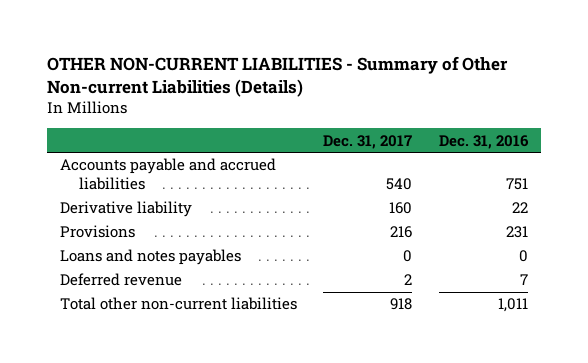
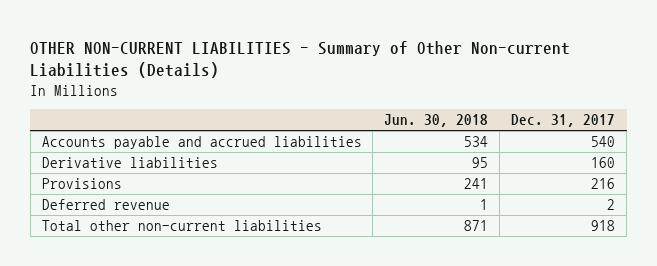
[438,134,529,149] Dec. 31, 2016 -> none
none -> [384,114,489,128] Jun. 30, 2018
[59,201,192,218] Derivative liability -> [41,156,218,168] Derivative liabilities
[59,249,241,266] Loans and notes payables -> none

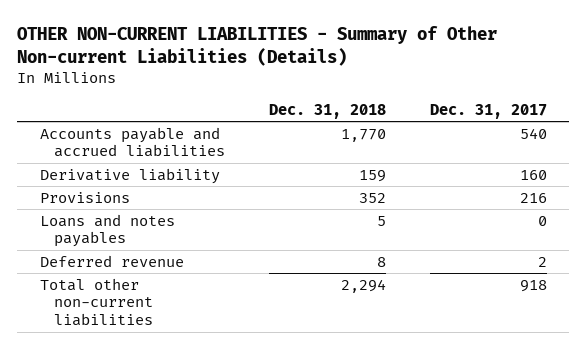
[384,114,489,128] Jun. 30, 2018 -> none
none -> [269,103,387,119] Dec. 31, 2018
[41,156,218,168] Derivative liabilities -> [39,167,220,184] Derivative liability
none -> [39,213,175,248] Loans and notes payables

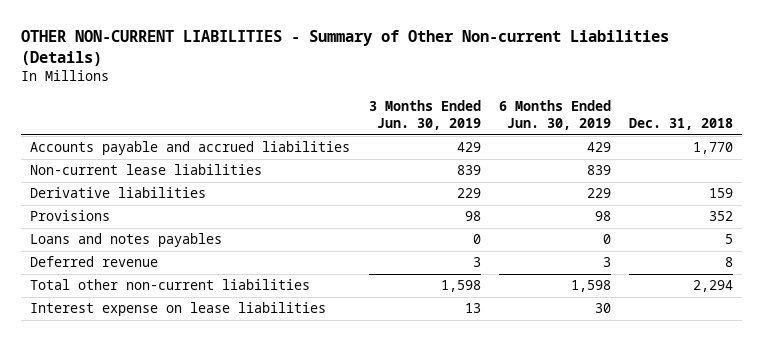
[430,103,548,119] Dec. 31, 2017 -> none
none -> [368,100,481,131] 3 Months Ended Jun. 30, 2019
none -> [498,100,611,131] 6 Months Ended Jun. 30, 2019
none -> [30,164,263,176] Non-current lease liabilities
[39,167,220,184] Derivative liability -> [30,187,207,199] Derivative liabilities
none -> [30,302,327,317] Interest expense on lease liabilities

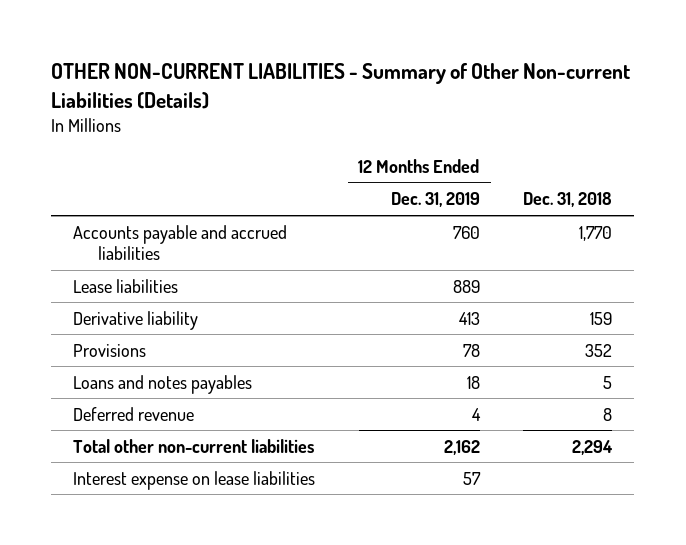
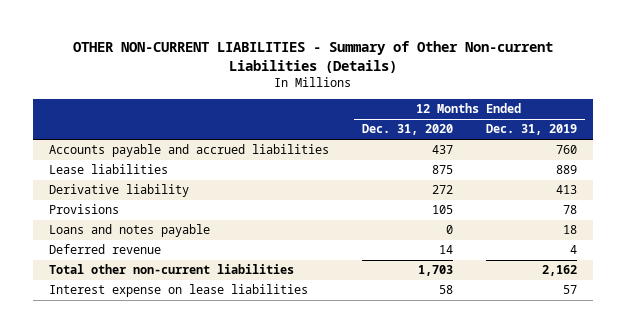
[523,192,613,208] Dec. 31, 2018 -> none
none -> [362,124,454,136] Dec. 31, 2020
[73,374,253,394] Loans and notes payables -> [49,224,211,238] Loans and notes payable

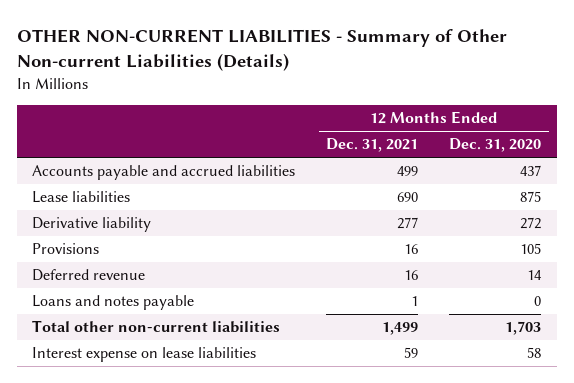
[485,124,577,136] Dec. 31, 2019 -> none
none -> [326,138,419,153] Dec. 31, 2021
[49,224,211,238] Loans and notes payable -> [32,295,195,311] Loans and notes payable

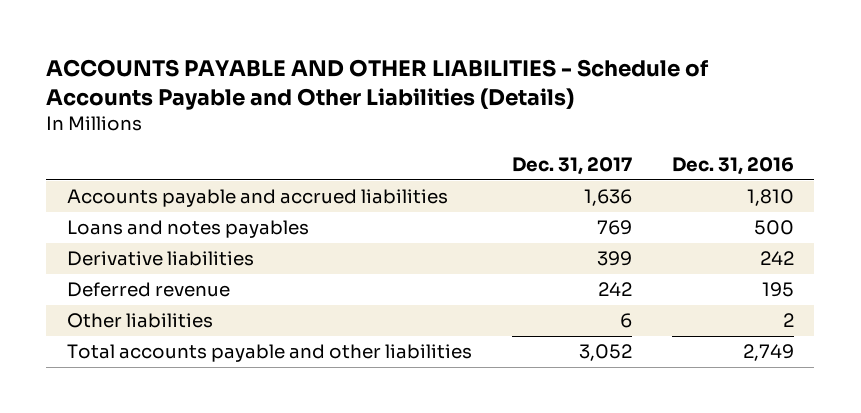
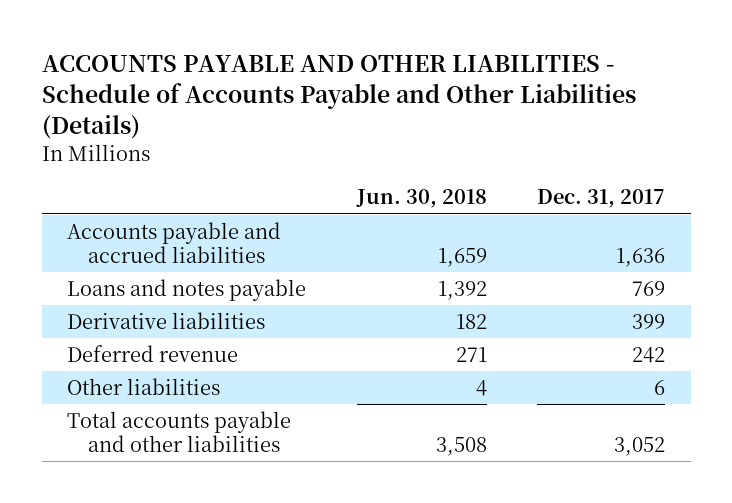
[672,157,795,176] Dec. 31, 2016 -> none
none -> [355,189,487,209] Jun. 30, 2018
[66,220,309,239] Loans and notes payables -> [66,278,306,301] Loans and notes payable

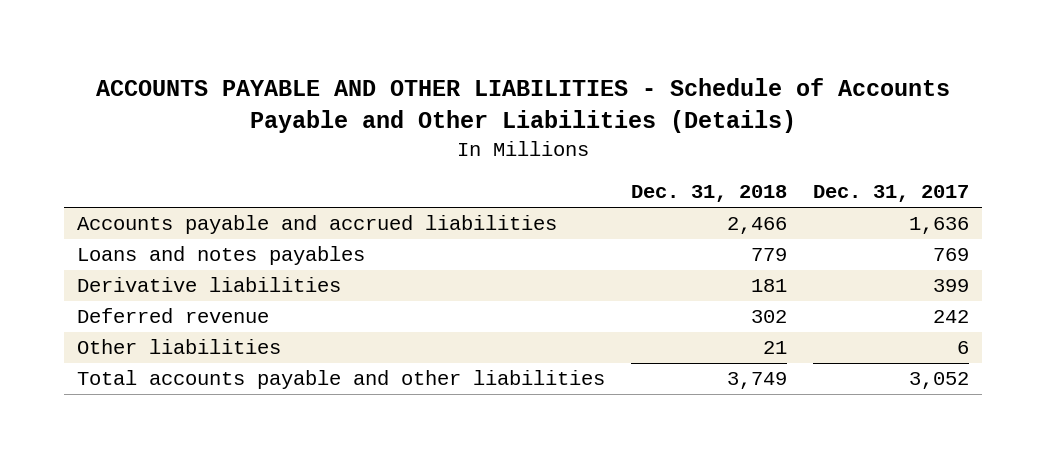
[355,189,487,209] Jun. 30, 2018 -> none
none -> [630,185,787,203] Dec. 31, 2018
[66,278,306,301] Loans and notes payable -> [76,246,365,266] Loans and notes payables

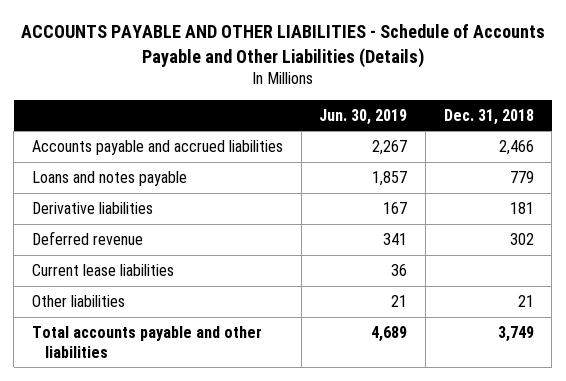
[812,185,969,203] Dec. 31, 2017 -> none
none -> [319,108,408,125] Jun. 30, 2019
[76,246,365,266] Loans and notes payables -> [31,170,187,186] Loans and notes payable
none -> [31,263,174,276] Current lease liabilities

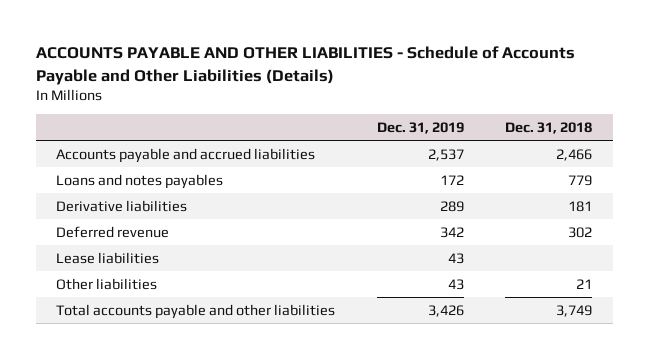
[319,108,408,125] Jun. 30, 2019 -> none
none -> [376,122,464,135] Dec. 31, 2019
[31,170,187,186] Loans and notes payable -> [56,173,224,189] Loans and notes payables
[31,263,174,276] Current lease liabilities -> [56,251,160,264] Lease liabilities

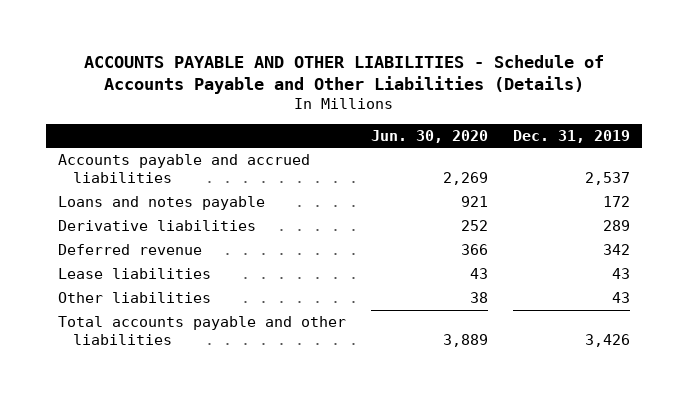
[505,122,593,135] Dec. 31, 2018 -> none
none -> [370,129,488,143] Jun. 30, 2020
[56,173,224,189] Loans and notes payables -> [58,196,266,211] Loans and notes payable

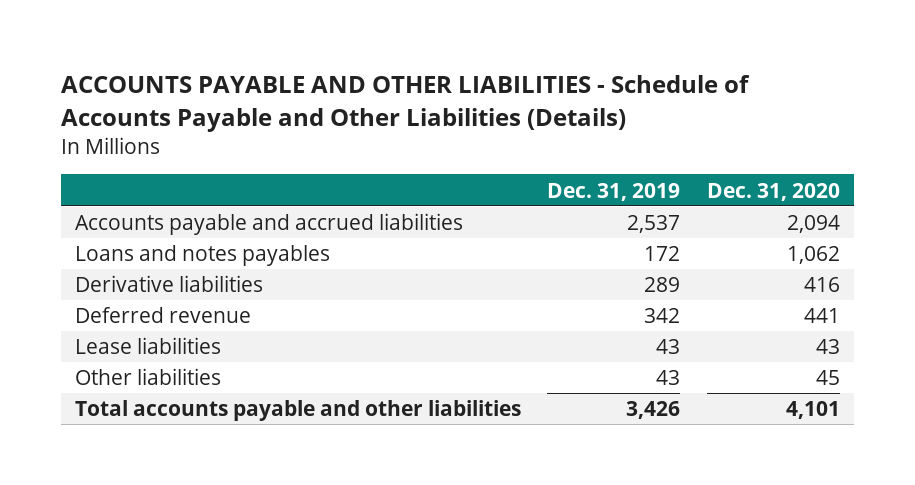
[370,129,488,143] Jun. 30, 2020 -> none
none -> [707,182,841,201] Dec. 31, 2020
[58,196,266,211] Loans and notes payable -> [74,245,330,267] Loans and notes payables

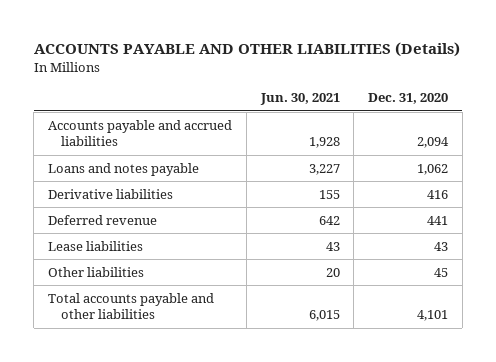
[61,75,751,132] ACCOUNTS PAYABLE AND OTHER LIABILITIES - Schedule of Accounts Payable and Other Liabilities (Details) -> [33,42,460,58] ACCOUNTS PAYABLE AND OTHER LIABILITIES (Details)
[547,182,681,201] Dec. 31, 2019 -> none
none -> [259,93,340,106] Jun. 30, 2021
[74,245,330,267] Loans and notes payables -> [48,162,200,176] Loans and notes payable

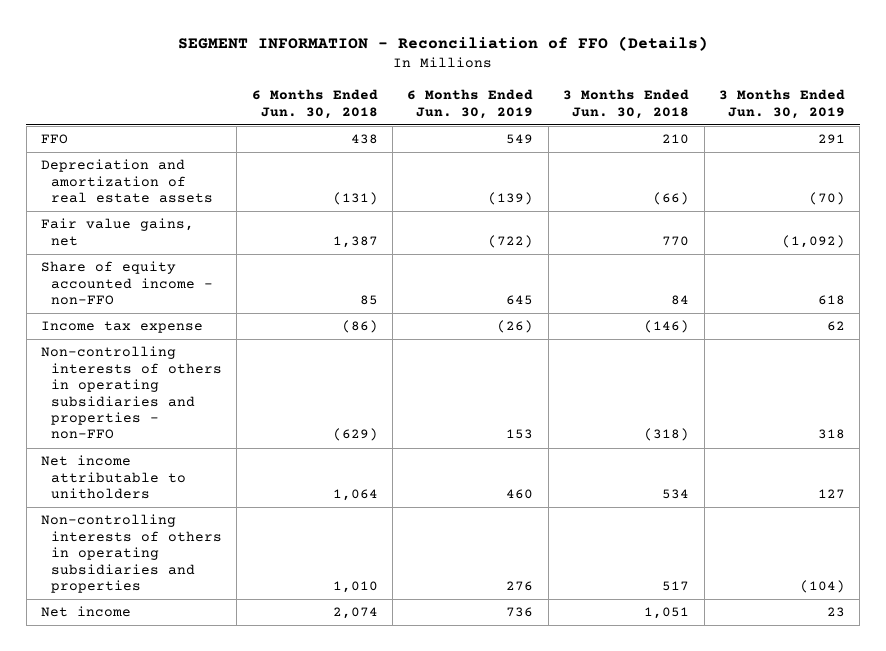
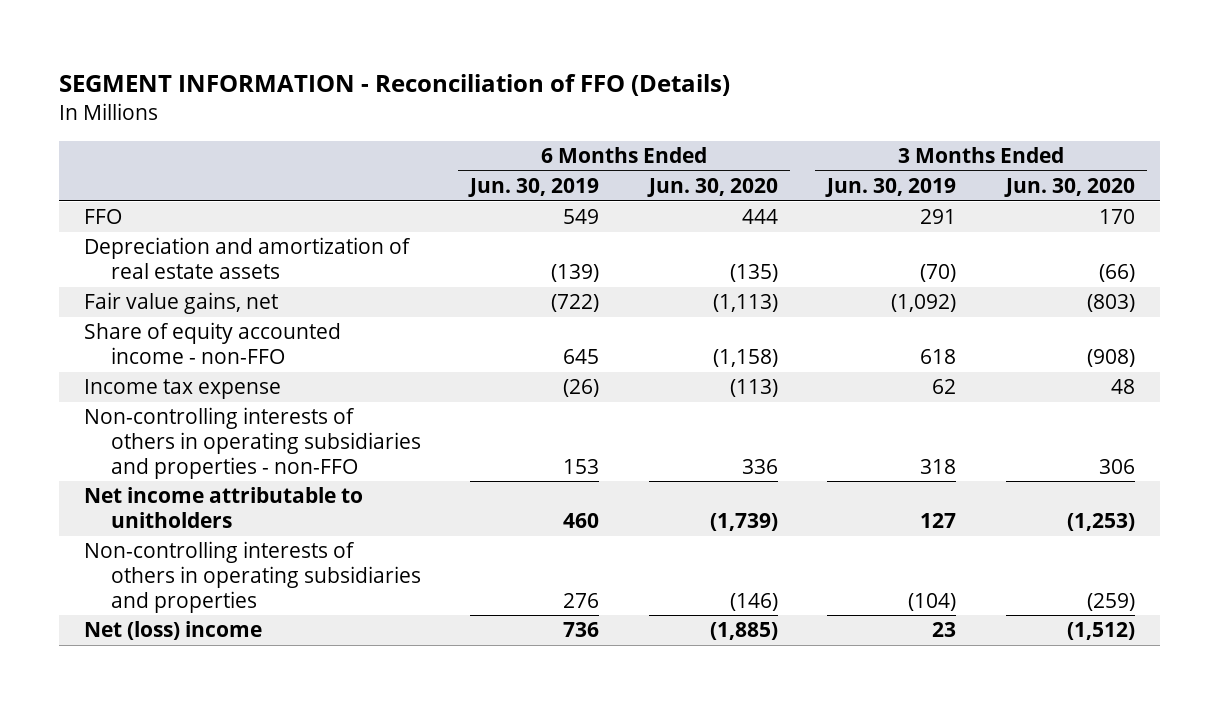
[251,89,378,119] 6 Months Ended Jun. 30, 2018 -> none
[563,89,690,119] 3 Months Ended Jun. 30, 2018 -> none
none -> [646,178,778,198] Jun. 30, 2020
none -> [1003,178,1135,198] Jun. 30, 2020
[40,606,131,618] Net income -> [84,621,263,641] Net (loss) income

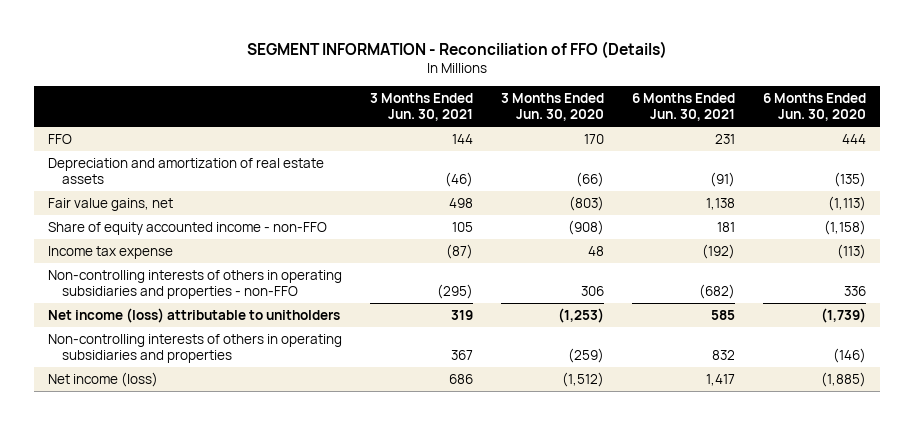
[468,178,600,198] Jun. 30, 2019 -> none
[825,178,957,198] Jun. 30, 2019 -> none
none -> [369,93,473,122] 3 Months Ended Jun. 30, 2021
none -> [632,93,736,122] 6 Months Ended Jun. 30, 2021
[84,487,364,529] Net income attributable to unitholders -> [47,307,340,323] Net income (loss) attributable to unitholders
[84,621,263,641] Net (loss) income -> [47,371,158,387] Net income (loss)

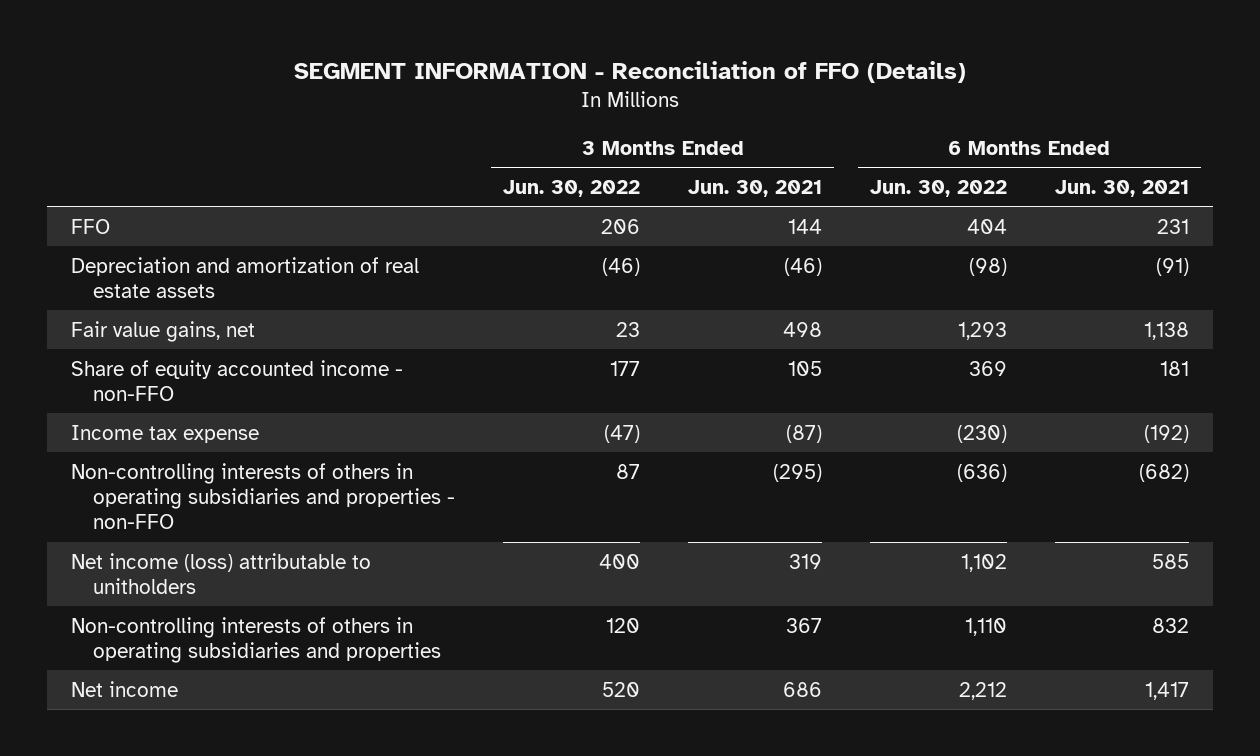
[500,93,604,122] 3 Months Ended Jun. 30, 2020 -> none
[763,93,867,122] 6 Months Ended Jun. 30, 2020 -> none
none -> [503,179,641,197] Jun. 30, 2022
none -> [869,179,1007,197] Jun. 30, 2022
[47,371,158,387] Net income (loss) -> [70,680,178,697] Net income

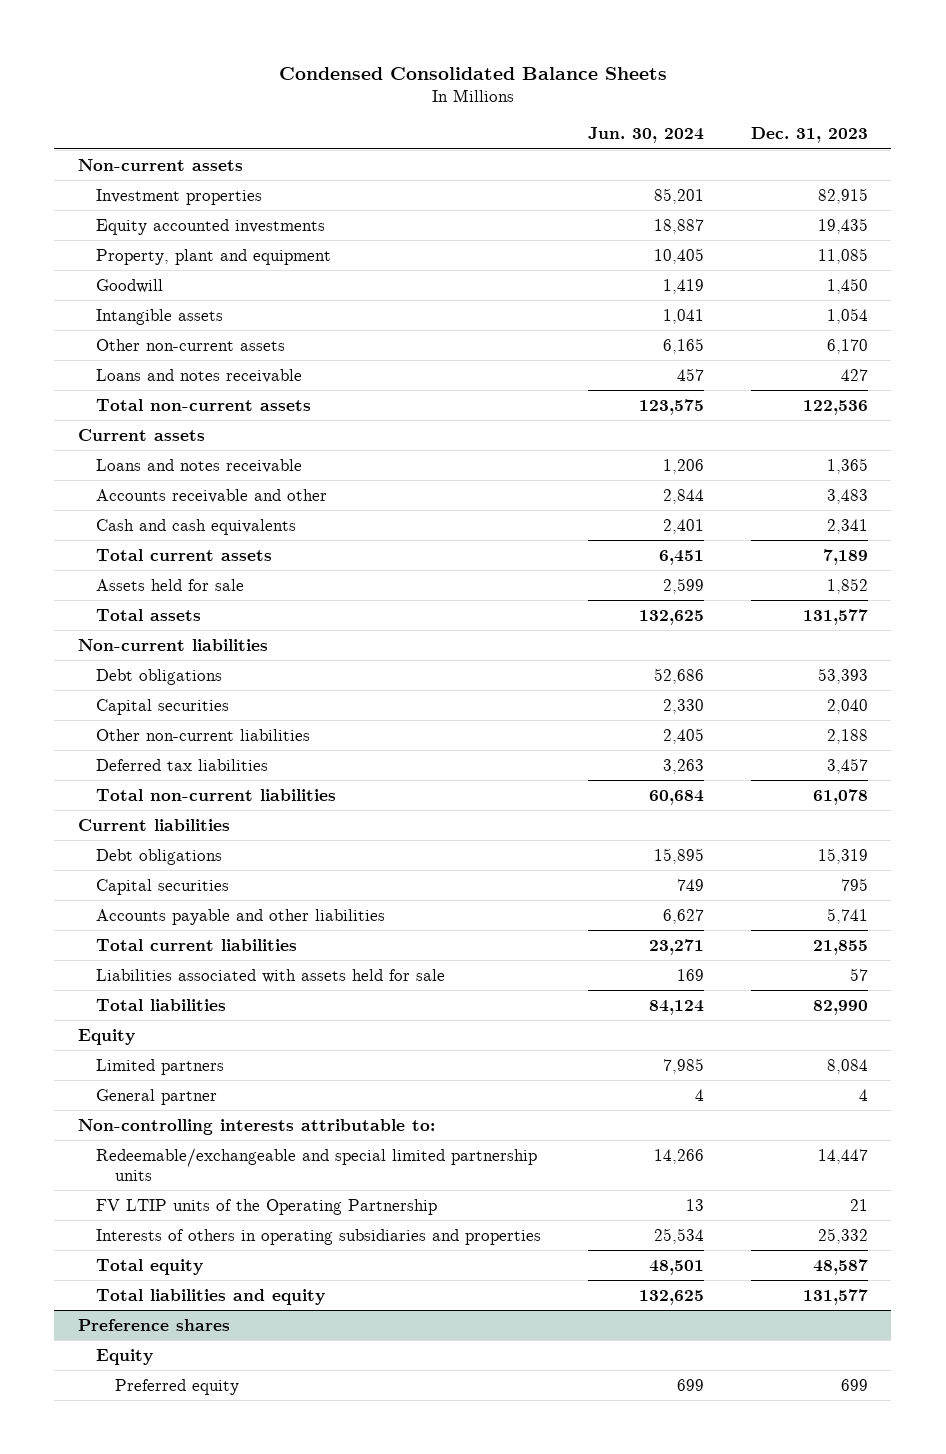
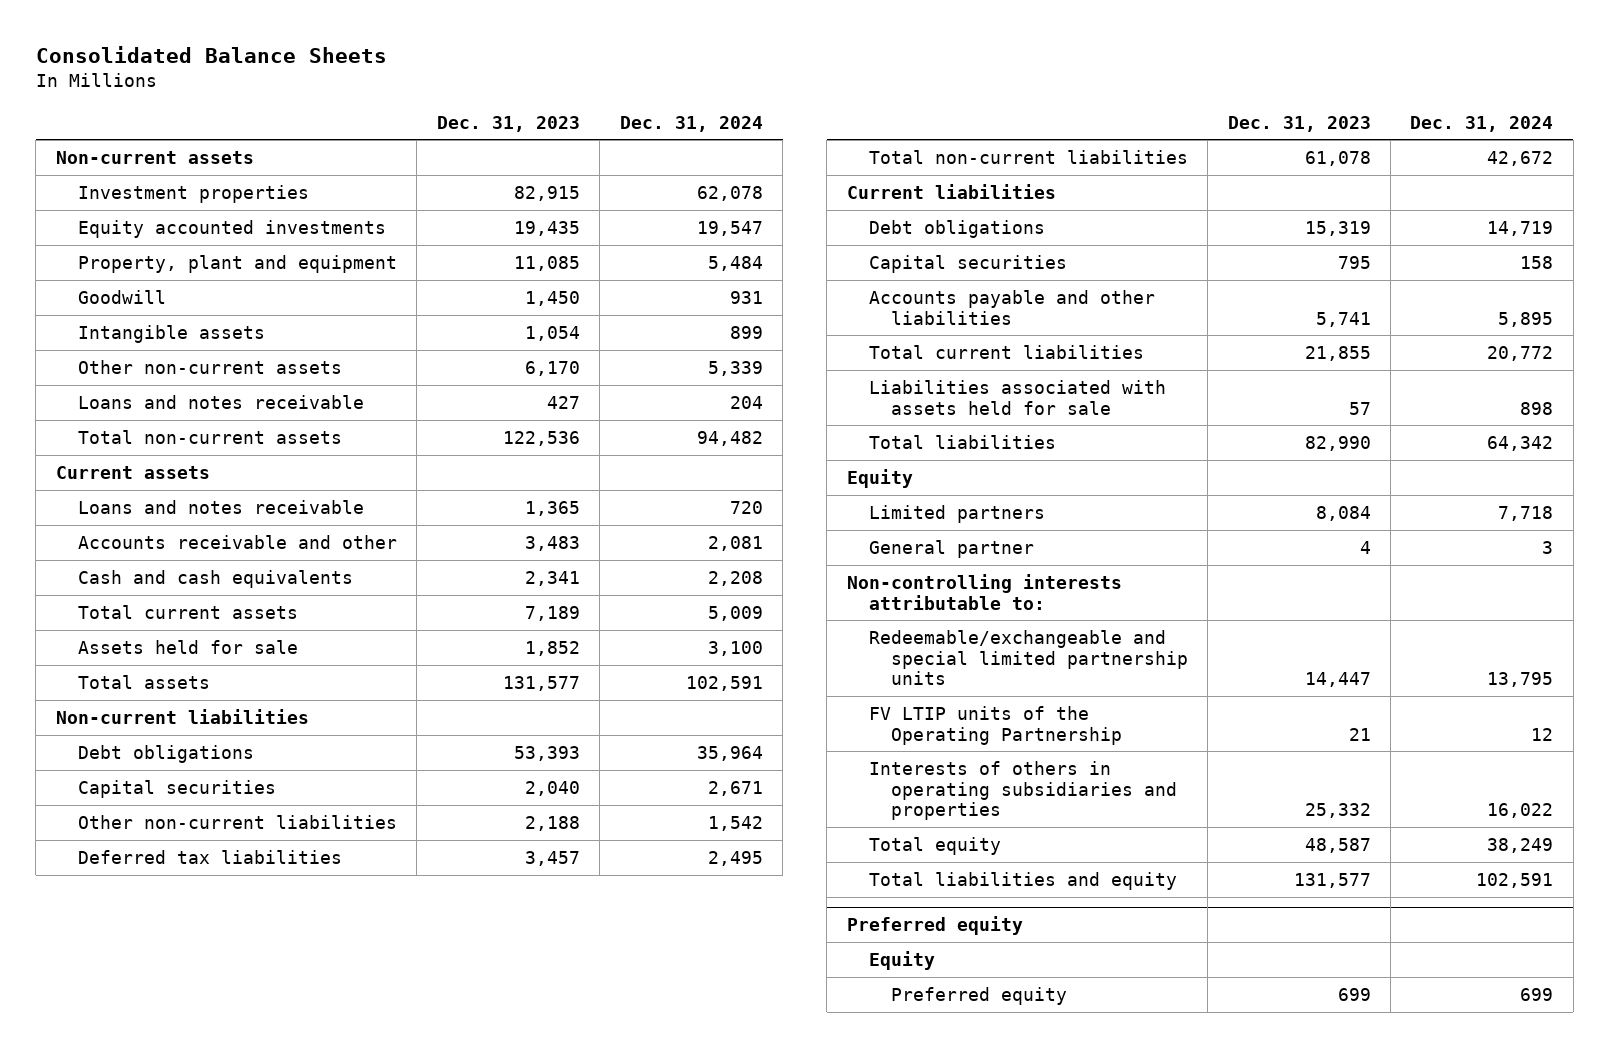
[278,67,667,81] Condensed Consolidated Balance Sheets -> [35,46,387,64] Consolidated Balance Sheets
[588,127,705,144] Jun. 30, 2024 -> none
none -> [619,115,763,132] Dec. 31, 2024
[77,1318,230,1331] Preference shares -> [846,916,1023,936] Preferred equity

